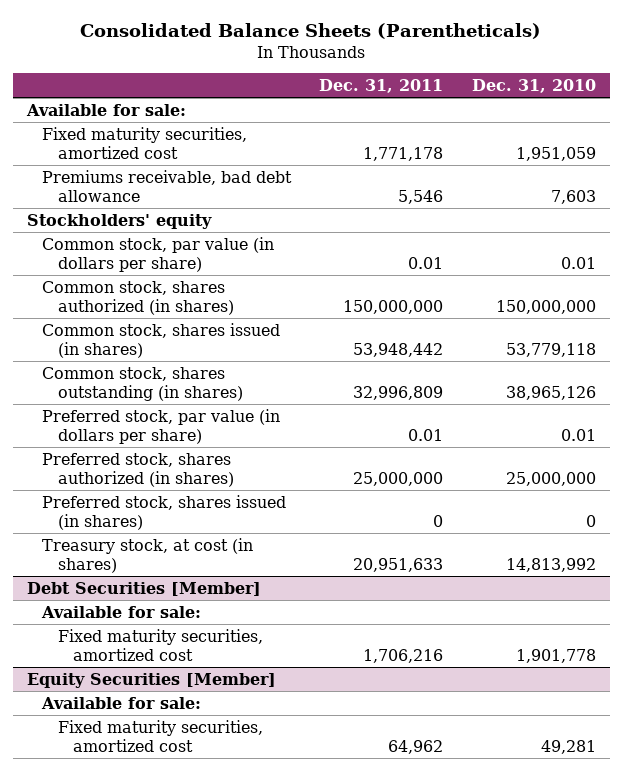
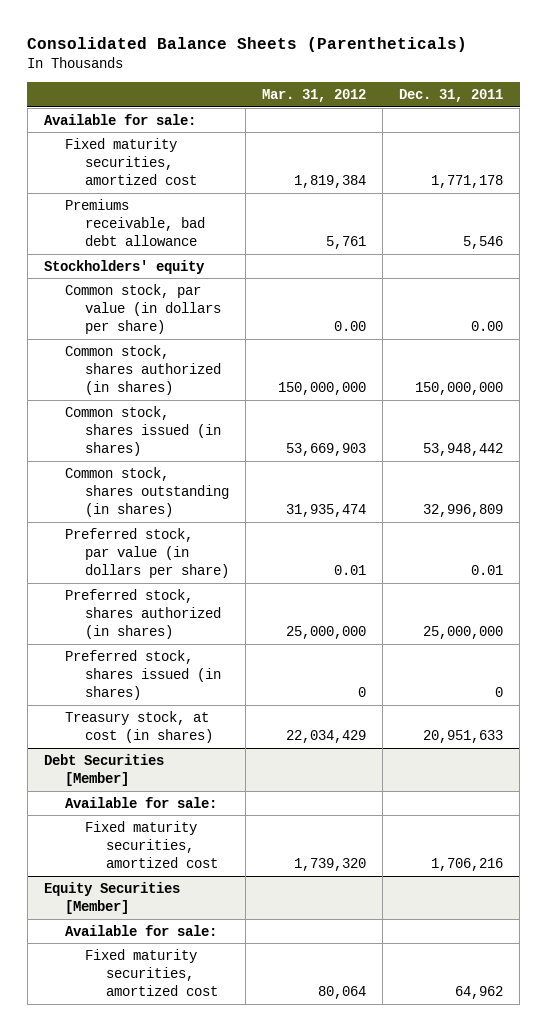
[471,79,596,94] Dec. 31, 2010 -> none
none -> [262,89,367,103] Mar. 31, 2012
[408,256,444,269] 0.01 -> [471,321,504,332] 0.00

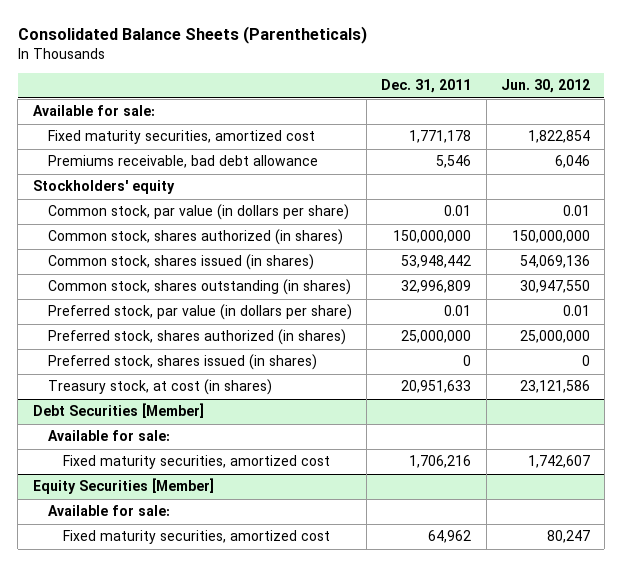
[262,89,367,103] Mar. 31, 2012 -> none
none -> [500,79,590,94] Jun. 30, 2012
[471,321,504,332] 0.00 -> [444,205,472,217] 0.01

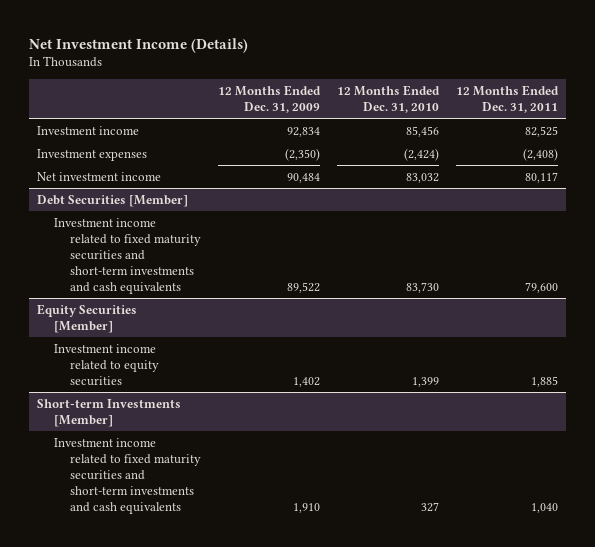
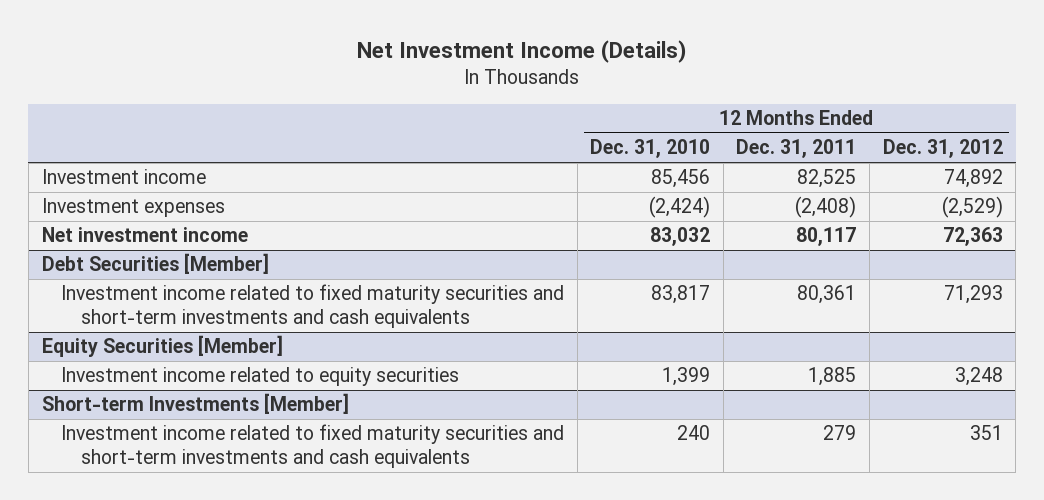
[217,84,321,113] 12 Months Ended Dec. 31, 2009 -> none
none -> [882,139,1003,159] Dec. 31, 2012
[405,282,439,294] 83,730 -> [651,285,711,305] 83,817
[524,282,558,294] 79,600 -> [797,285,857,305] 80,361
[420,502,439,513] 327 -> [677,425,711,441] 240
[530,503,558,514] 1,040 -> [823,425,857,441] 279

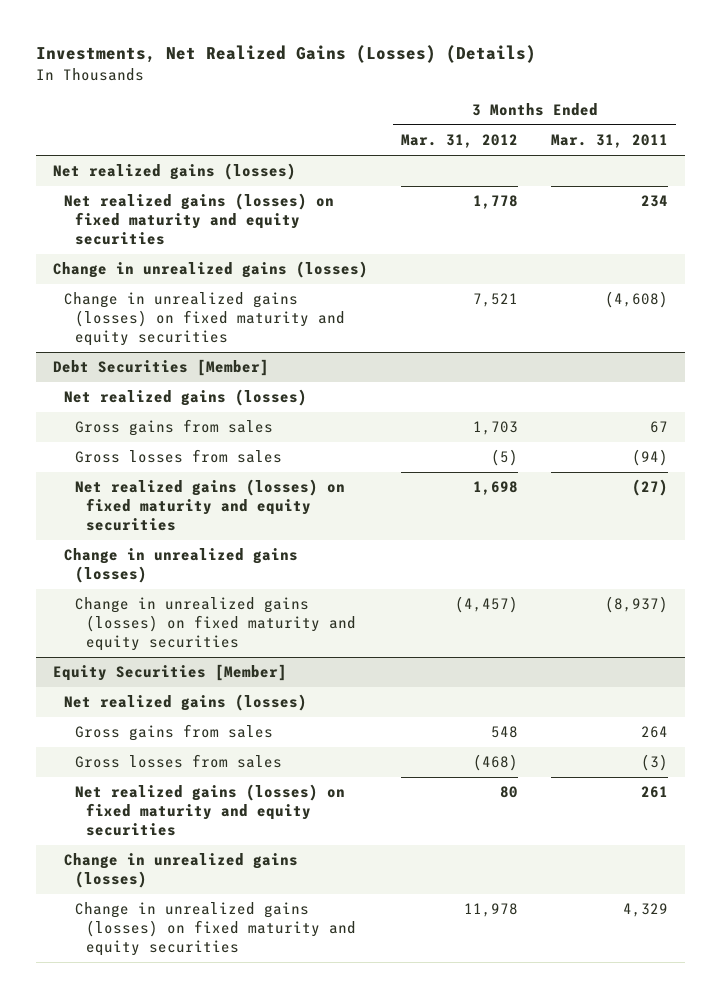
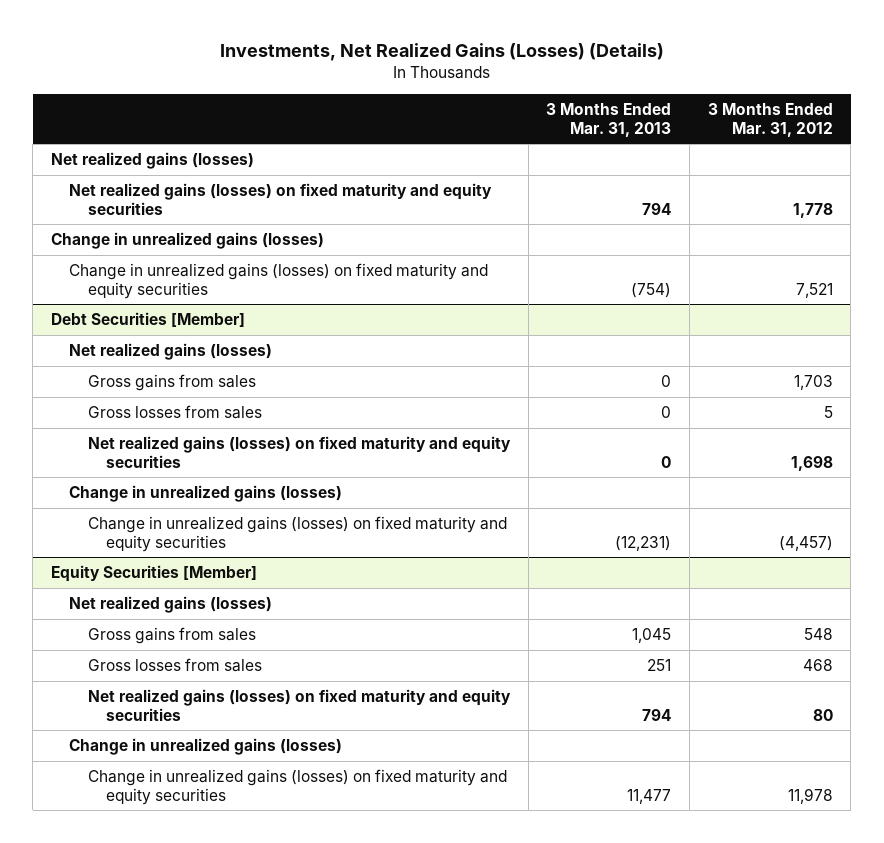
[551,134,669,149] Mar. 31, 2011 -> none
none -> [546,103,672,137] 3 Months Ended Mar. 31, 2013
[490,449,518,467] (5) -> [823,406,833,419] 5
[472,754,518,772] (468) -> [802,659,833,672] 468

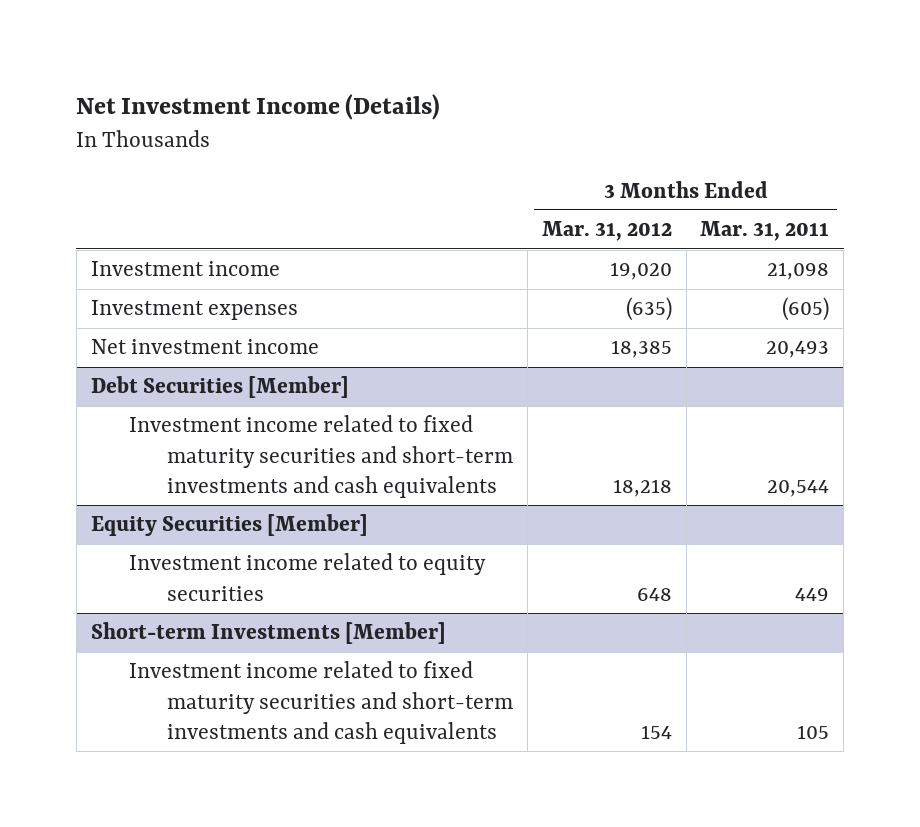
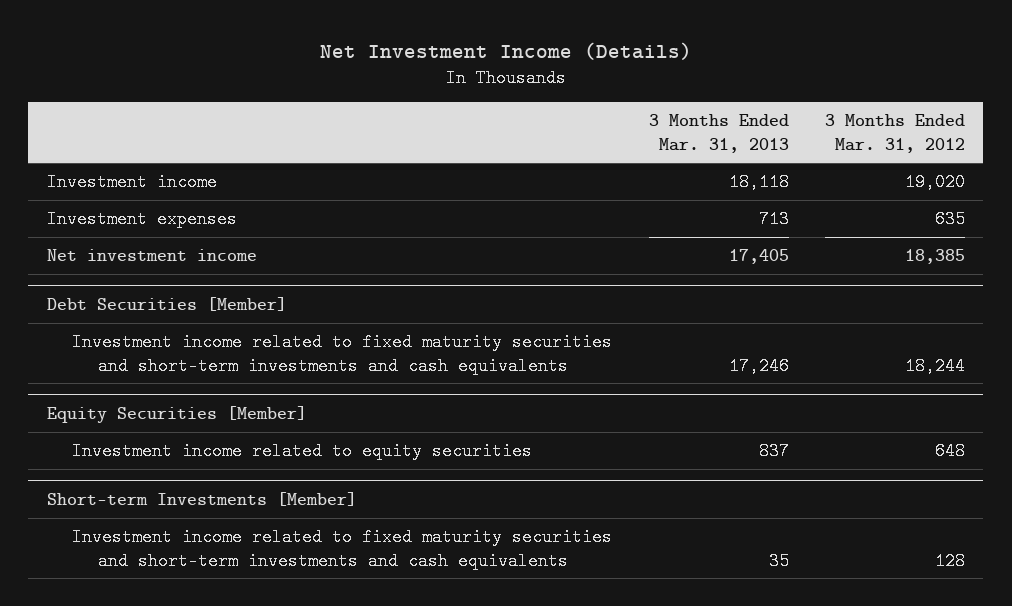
[700,221,830,242] Mar. 31, 2011 -> none
none -> [648,114,789,153] 3 Months Ended Mar. 31, 2013
[625,297,672,322] (635) -> [935,210,966,229] 635
[612,478,672,497] 18,218 -> [905,356,966,375] 18,244
[640,724,672,739] 154 -> [935,551,966,570] 128

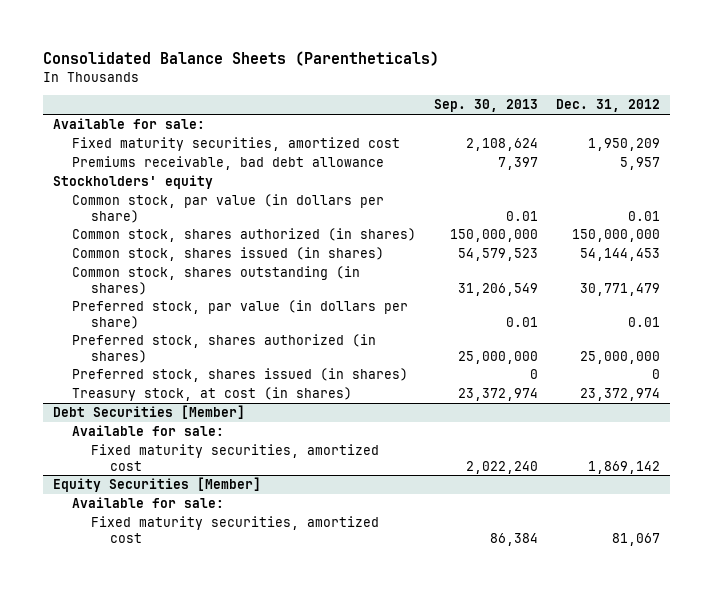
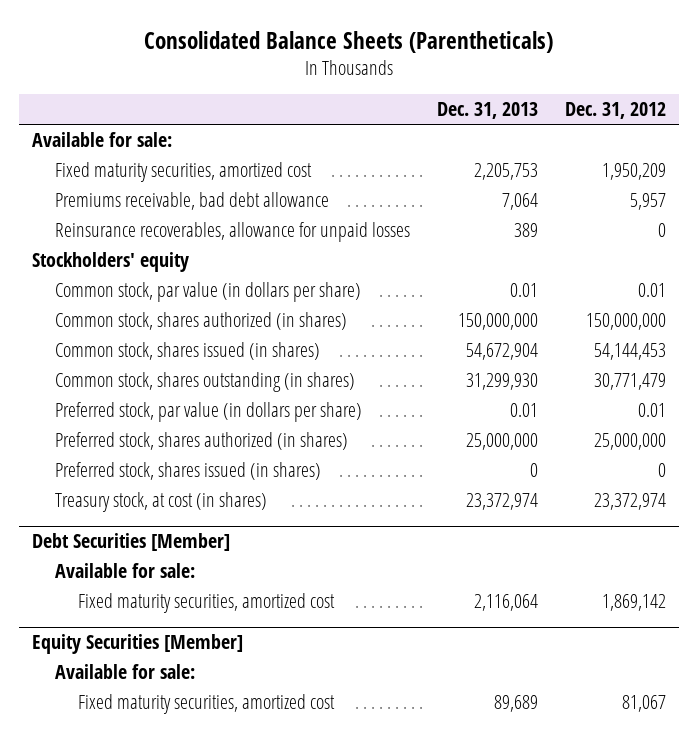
[433,99,538,113] Sep. 30, 2013 -> none
none -> [436,102,538,120] Dec. 31, 2013
none -> [54,221,410,242] Reinsurance recoverables, allowance for unpaid losses

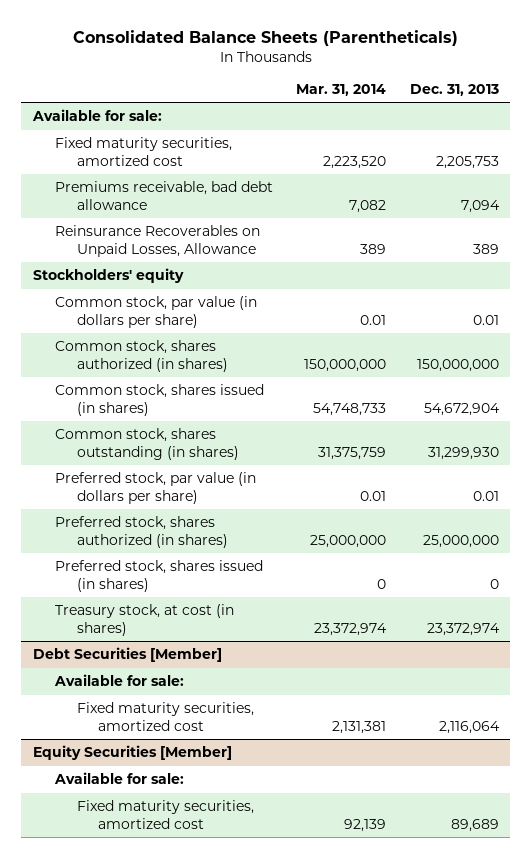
[564,102,666,120] Dec. 31, 2012 -> none
none -> [296,83,387,96] Mar. 31, 2014
[501,192,538,210] 7,064 -> [460,199,500,213] 7,094
[54,221,410,242] Reinsurance recoverables, allowance for unpaid losses -> [54,225,260,257] Reinsurance Recoverables on Unpaid Losses, Allowance

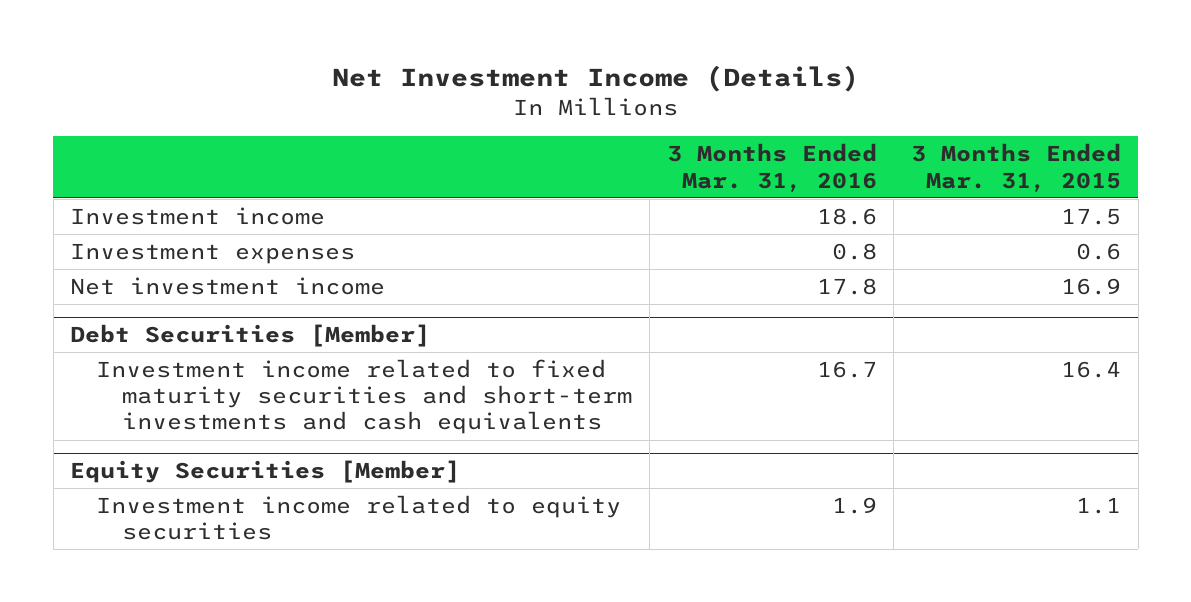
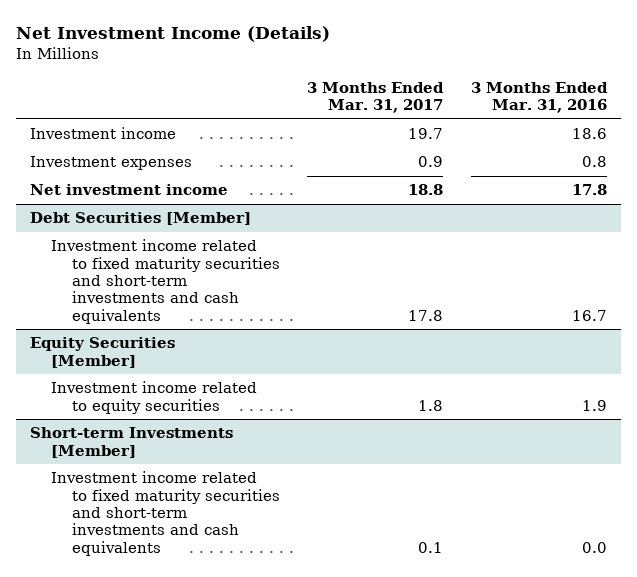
[910,143,1121,192] 3 Months Ended Mar. 31, 2015 -> none
none -> [307,81,445,114] 3 Months Ended Mar. 31, 2017
none -> [29,427,233,458] Short-term Investments [Member]
none -> [50,471,281,556] Investment income related to fixed maturity securities and short-term investments and cash equivalents

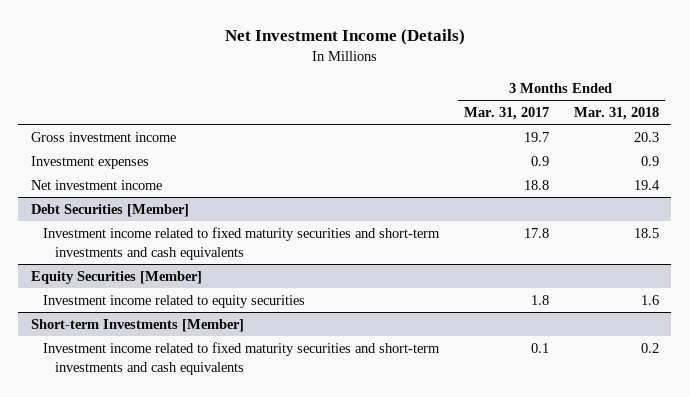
[470,81,608,114] 3 Months Ended Mar. 31, 2016 -> none
none -> [573,107,659,121] Mar. 31, 2018
[29,127,176,140] Investment income -> [30,131,176,142] Gross investment income

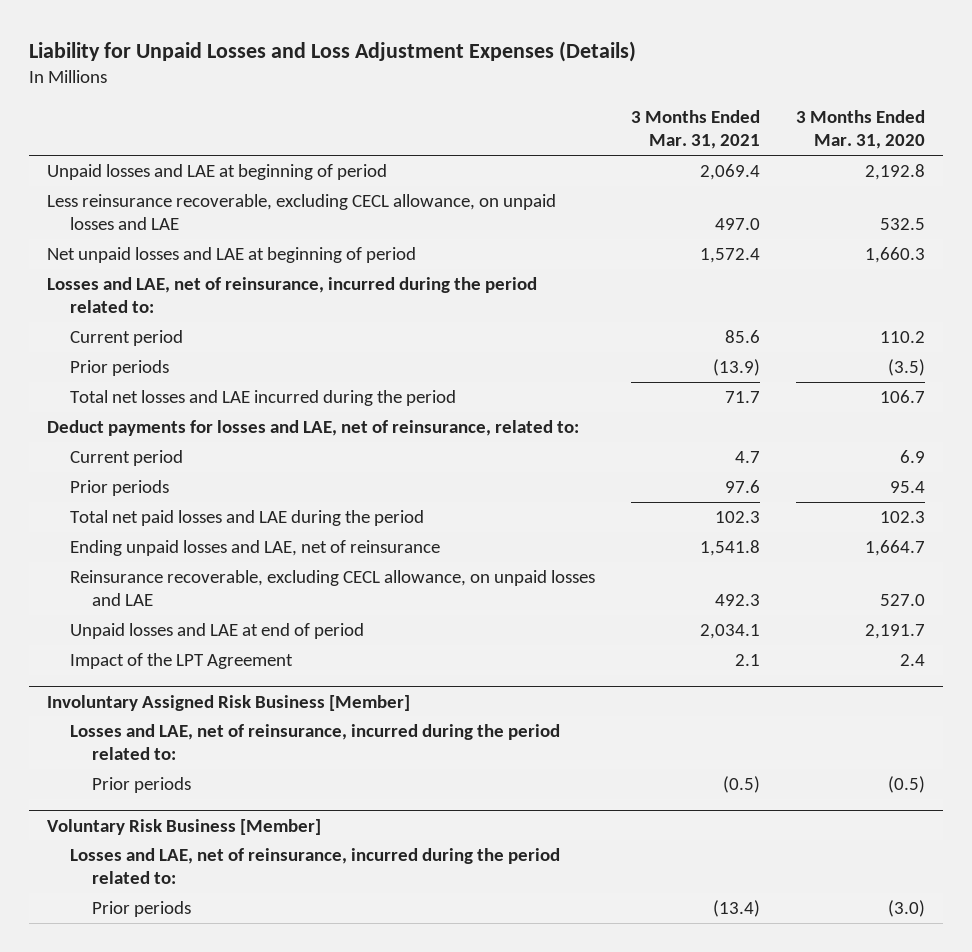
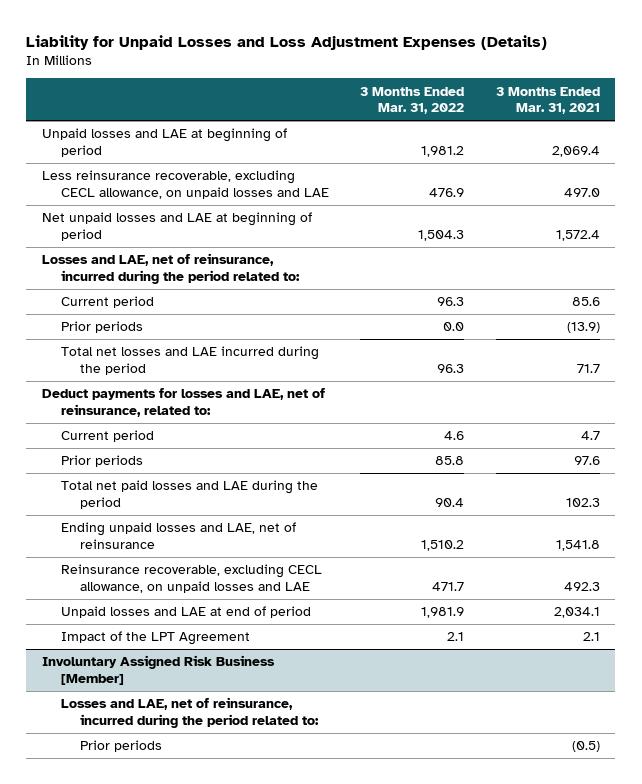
[795,109,925,150] 3 Months Ended Mar. 31, 2020 -> none
none -> [360,86,465,115] 3 Months Ended Mar. 31, 2022
[47,818,322,835] Voluntary Risk Business [Member] -> none
[69,847,560,885] Losses and LAE, net of reinsurance, incurred during the period related to: -> none
[91,900,191,917] Prior periods -> none

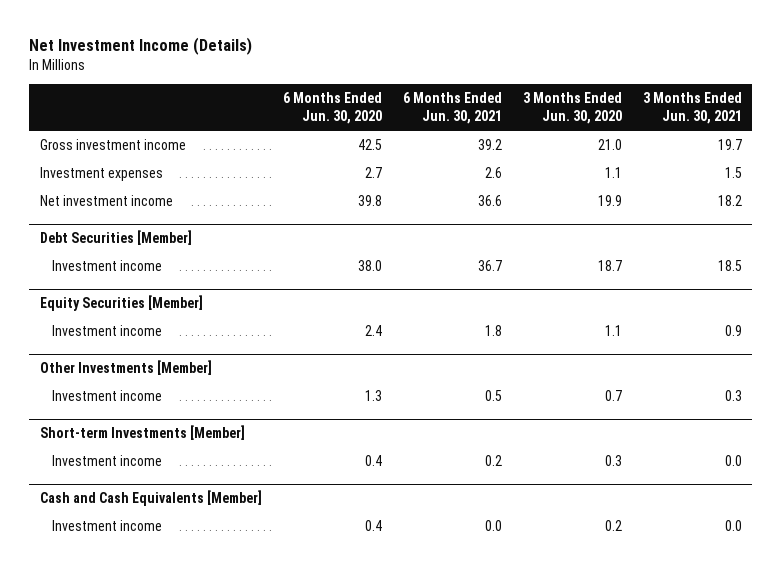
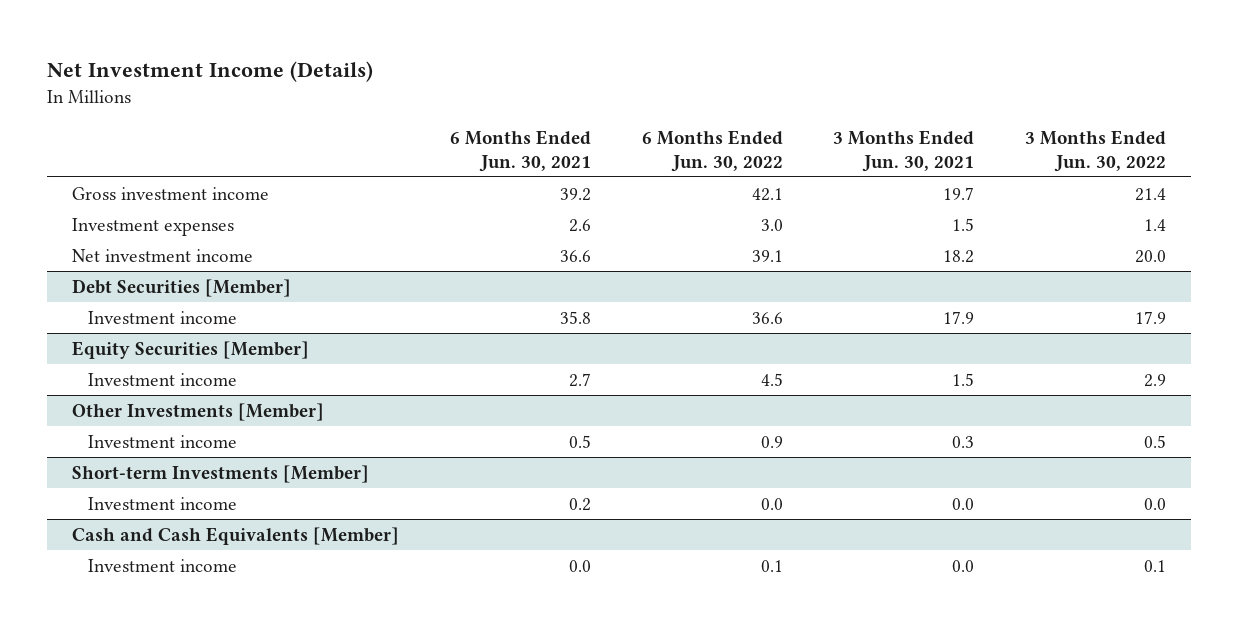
[282,91,382,124] 6 Months Ended Jun. 30, 2020 -> none
[522,91,622,124] 3 Months Ended Jun. 30, 2020 -> none
none -> [641,129,783,172] 6 Months Ended Jun. 30, 2022
none -> [1024,129,1166,172] 3 Months Ended Jun. 30, 2022
[477,259,502,271] 36.7 -> [559,310,591,324] 35.8
[717,259,742,271] 18.5 -> [943,310,975,324] 17.9
[484,324,502,336] 1.8 -> [568,372,591,387] 2.7
[724,324,742,336] 0.9 -> [952,372,975,386] 1.5

